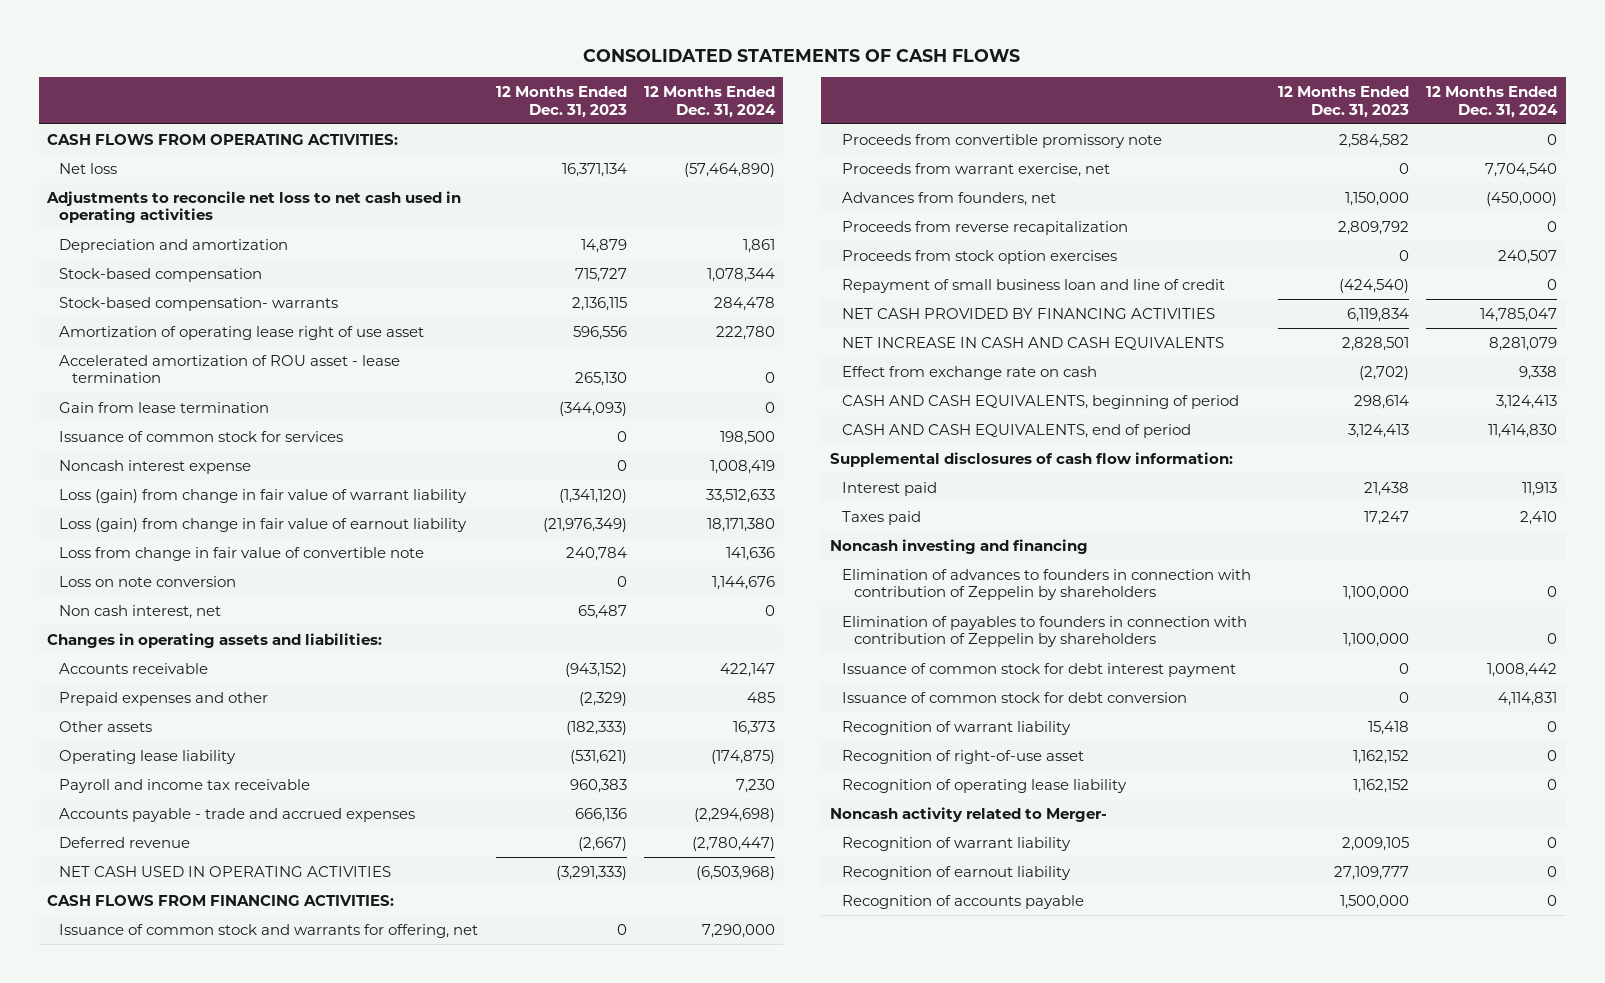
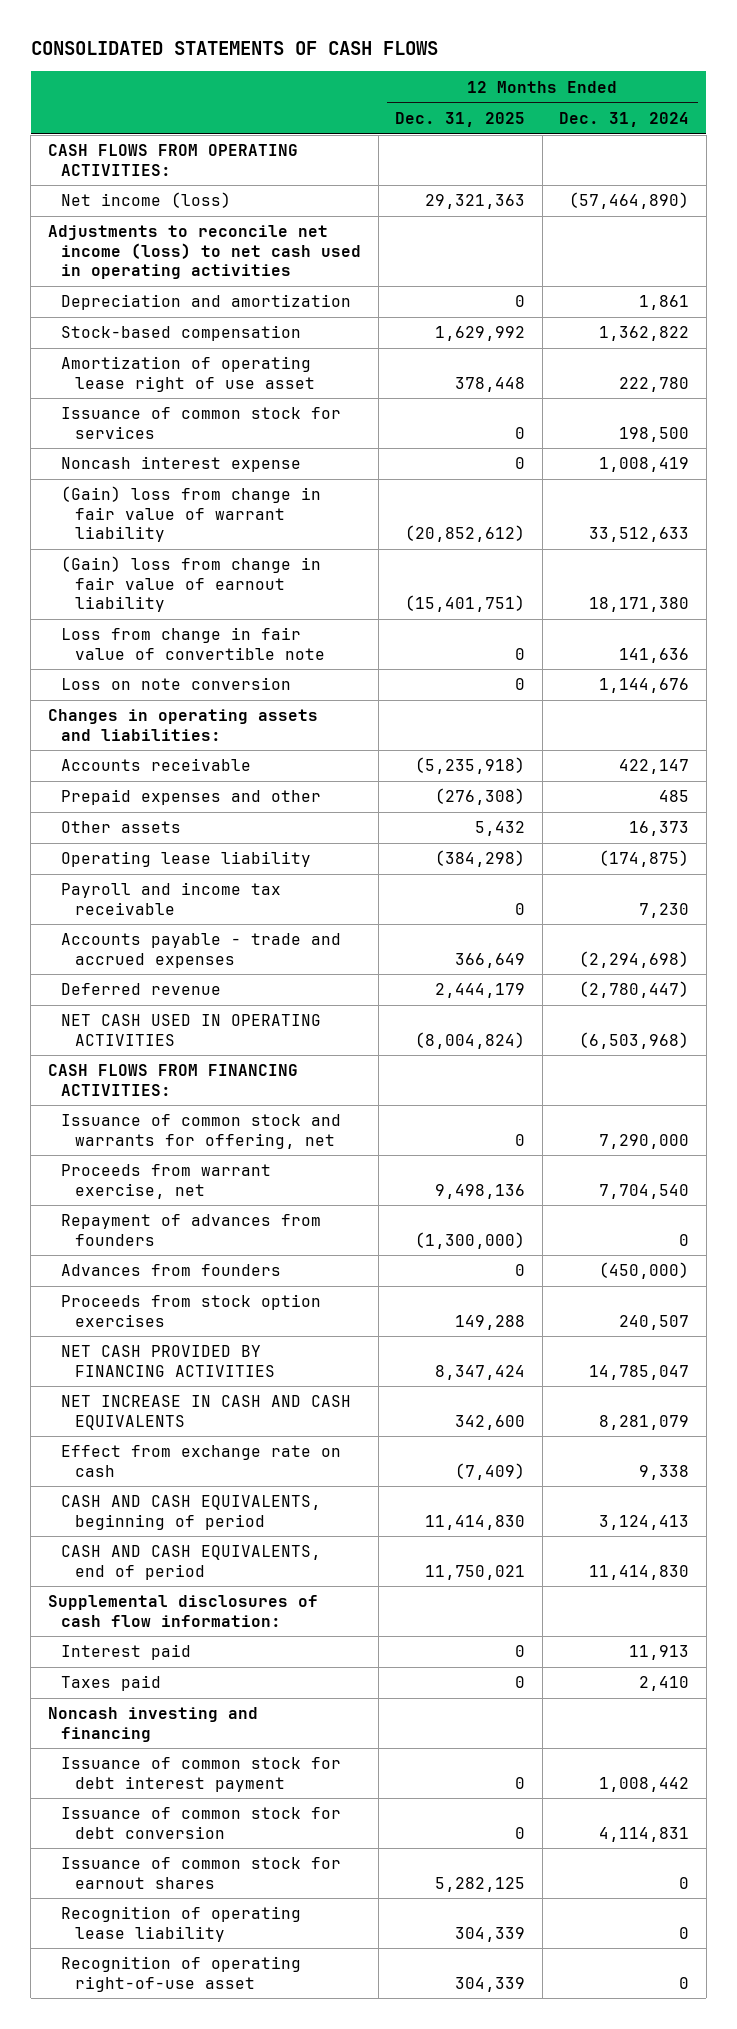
[495,86,627,118] 12 Months Ended Dec. 31, 2023 -> none
none -> [395,111,526,127] Dec. 31, 2025
[59,162,118,174] Net loss -> [61,192,232,209] Net income (loss)
[46,190,462,224] Adjustments to reconcile net loss to net cash used in operating activities -> [47,225,362,280] Adjustments to reconcile net income (loss) to net cash used in operating activities
[59,296,339,311] Stock-based compensation- warrants -> none
[706,267,775,282] 1,078,344 -> [599,326,690,342] 1,362,822
[59,354,401,384] Accelerated amortization of ROU asset - lease termination -> none
[59,401,270,413] Gain from lease termination -> none
[59,488,468,503] Loss (gain) from change in fair value of warrant liability -> [61,486,322,543] (Gain) loss from change in fair value of warrant liability
[59,517,468,532] Loss (gain) from change in fair value of earnout liability -> [61,556,322,613] (Gain) loss from change in fair value of earnout liability
[59,604,222,619] Non cash interest, net -> none
[841,133,1162,148] Proceeds from convertible promissory note -> none
[841,220,1128,235] Proceeds from reverse recapitalization -> none
none -> [61,1214,322,1246] Repayment of advances from founders
[841,191,1056,206] Advances from founders, net -> [61,1264,282,1277] Advances from founders
[841,278,1225,293] Repayment of small business loan and line of credit -> none
[841,568,1251,601] Elimination of advances to founders in connection with contribution of Zeppelin by shareholders -> none
[841,615,1247,648] Elimination of payables to founders in connection with contribution of Zeppelin by shareholders -> none
[841,720,1071,735] Recognition of warrant liability -> none
[841,749,1084,764] Recognition of right-of-use asset -> none
none -> [61,1857,342,1889] Issuance of common stock for earnout shares
[829,806,1107,822] Noncash activity related to Merger- -> none
[841,836,1071,851] Recognition of warrant liability -> none
[841,865,1071,880] Recognition of earnout liability -> none
[841,894,1084,909] Recognition of accounts payable -> none
none -> [61,1956,302,1992] Recognition of operating right-of-use asset

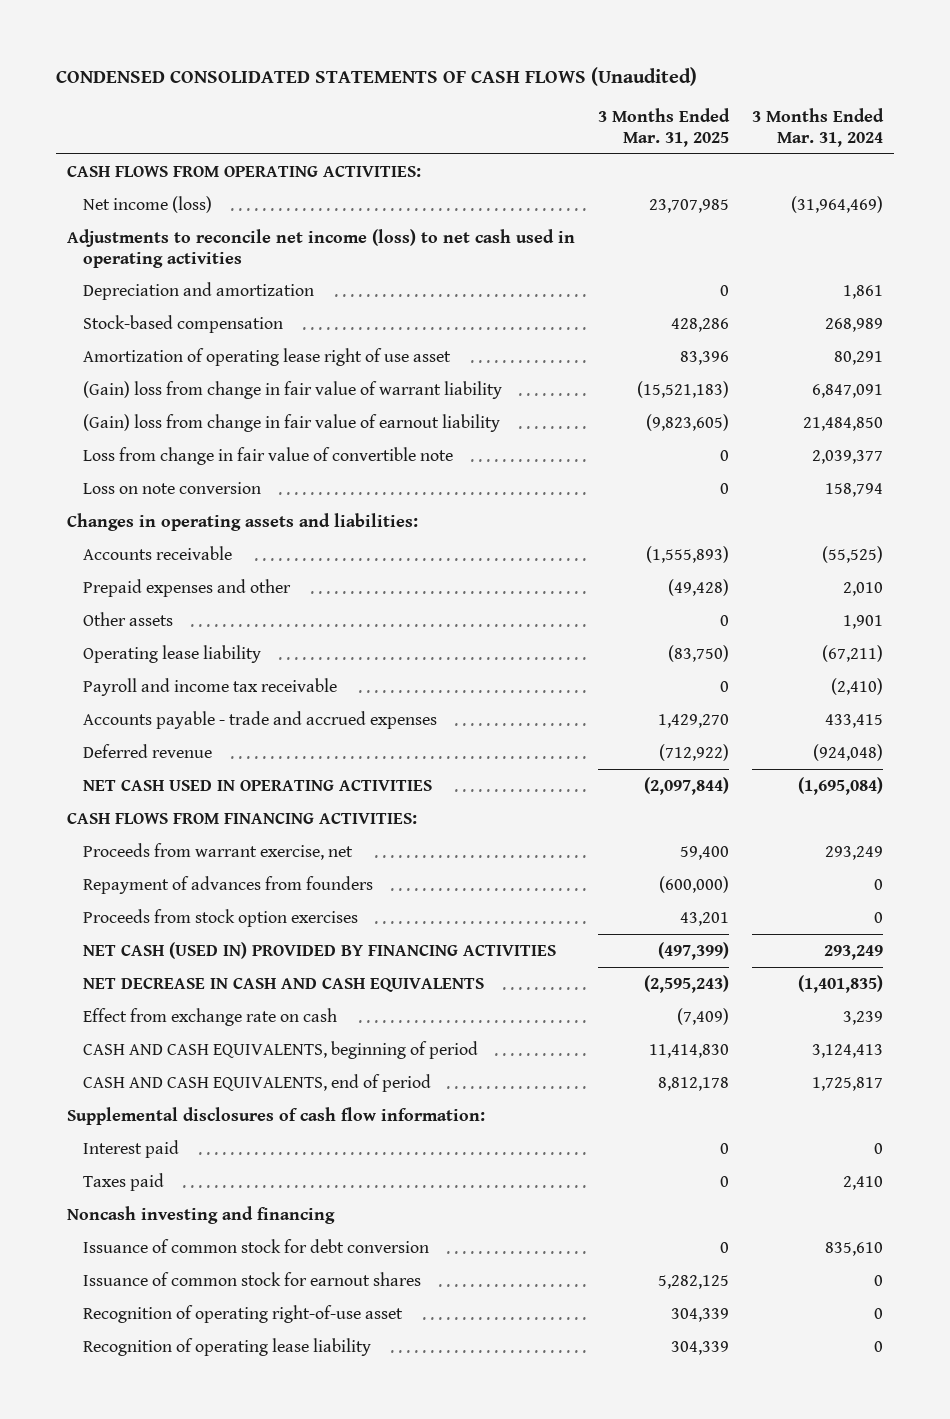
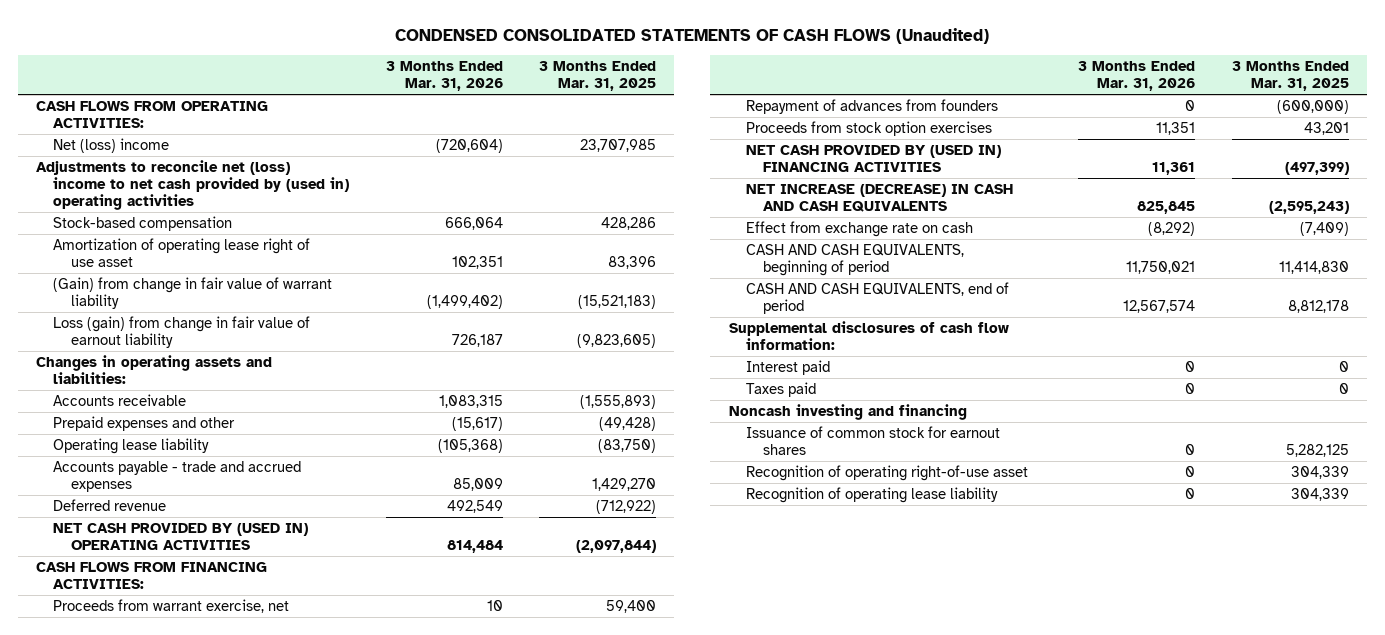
[751,107,884,147] 3 Months Ended Mar. 31, 2024 -> none
none -> [385,60,503,92] 3 Months Ended Mar. 31, 2026
[83,281,315,300] Depreciation and amortization -> none
[83,195,213,213] Net income (loss) -> [53,137,170,153] Net (loss) income
[67,228,576,268] Adjustments to reconcile net income (loss) to net cash used in operating activities -> [36,159,350,211] Adjustments to reconcile net (loss) income to net cash provided by (used in) operating activities
[83,446,454,465] Loss from change in fair value of convertible note -> none
[83,481,262,494] Loss on note conversion -> none
[83,380,503,399] (Gain) loss from change in fair value of warrant liability -> [53,276,333,310] (Gain) from change in fair value of warrant liability
[83,413,501,432] (Gain) loss from change in fair value of earnout liability -> [53,315,311,349] Loss (gain) from change in fair value of earnout liability
[83,611,174,626] Other assets -> none
[83,677,338,696] Payroll and income tax receivable -> none
[83,779,433,791] NET CASH USED IN OPERATING ACTIVITIES -> [53,522,309,551] NET CASH PROVIDED BY (USED IN) OPERATING ACTIVITIES
[83,941,557,959] NET CASH (USED IN) PROVIDED BY FINANCING ACTIVITIES -> [745,144,1001,173] NET CASH PROVIDED BY (USED IN) FINANCING ACTIVITIES
[83,977,485,992] NET DECREASE IN CASH AND CASH EQUIVALENTS -> [745,183,1013,213] NET INCREASE (DECREASE) IN CASH AND CASH EQUIVALENTS
[83,1238,430,1253] Issuance of common stock for debt conversion -> none

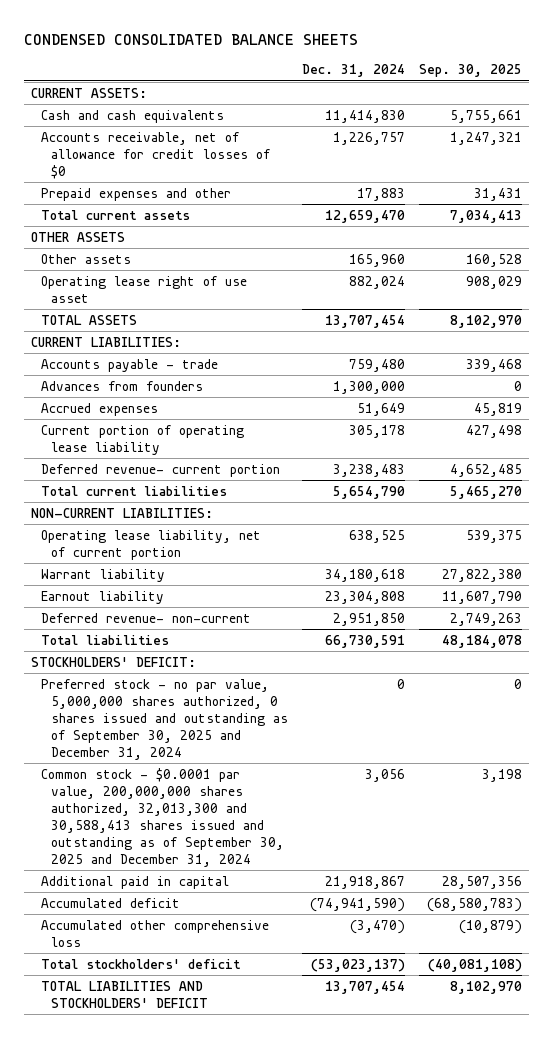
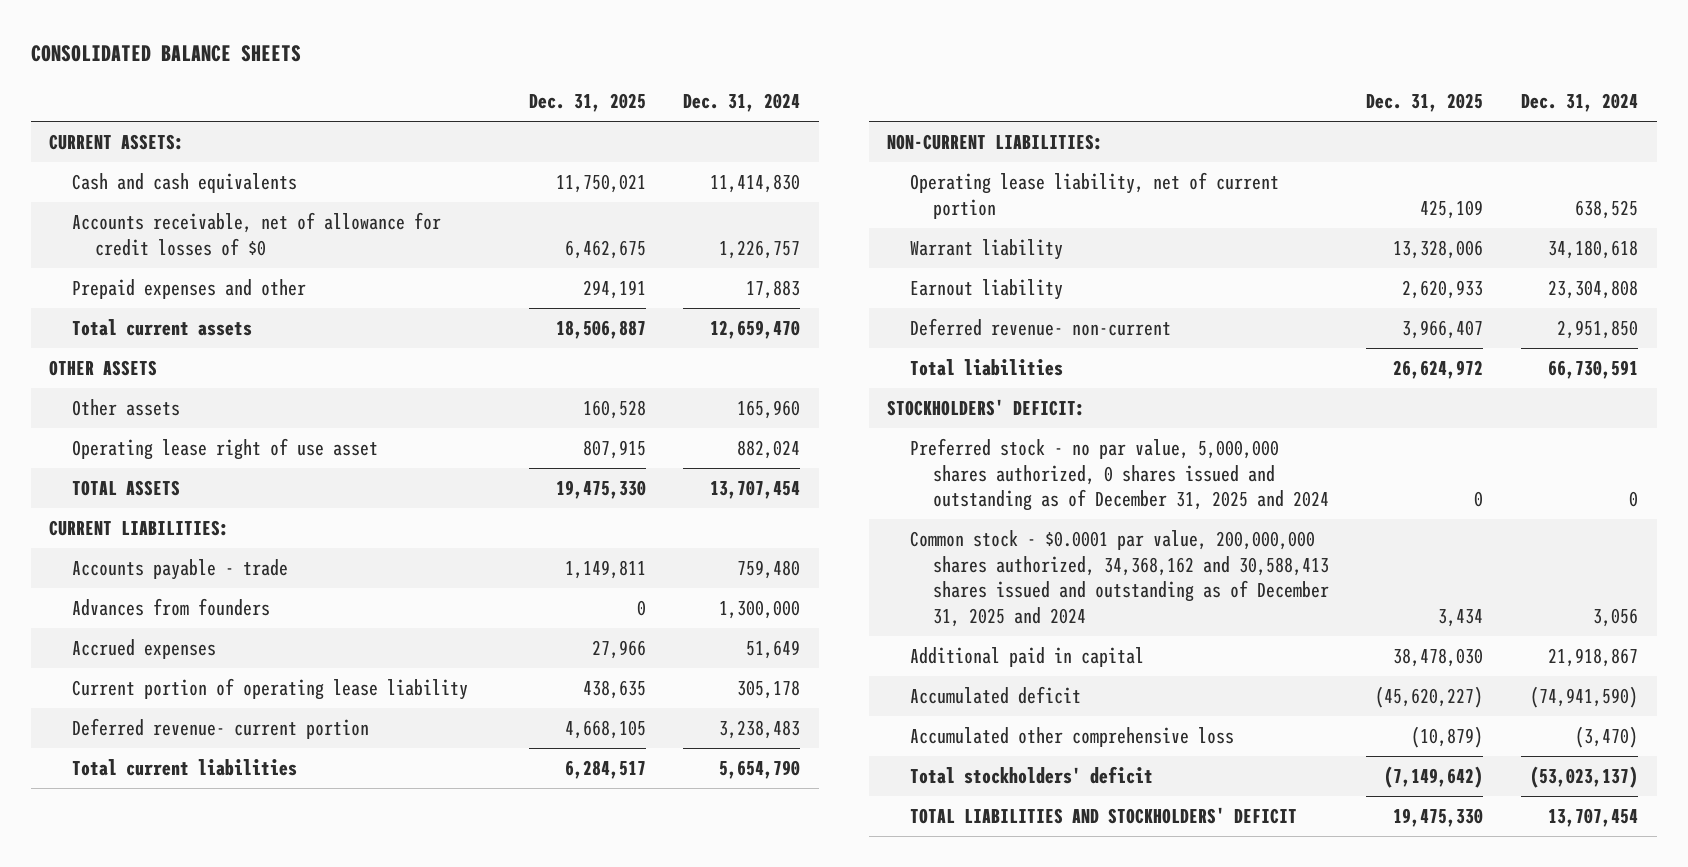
[24,33,359,45] CONDENSED CONSOLIDATED BALANCE SHEETS -> [30,45,301,63] CONSOLIDATED BALANCE SHEETS
[418,64,522,78] Sep. 30, 2025 -> none
none -> [528,93,646,113] Dec. 31, 2025
[41,678,289,760] Preferred stock - no par value, 5,000,000 shares authorized, 0 shares issued and outstanding as of September 30, 2025 and December 31, 2024 -> [910,437,1329,512] Preferred stock - no par value, 5,000,000 shares authorized, 0 shares issued and outstanding as of December 31, 2025 and 2024
[41,767,285,867] Common stock - $0.0001 par value, 200,000,000 shares authorized, 32,013,300 and 30,588,413 shares issued and outstanding as of September 30, 2025 and December 31, 2024 -> [910,529,1329,627] Common stock - $0.0001 par value, 200,000,000 shares authorized, 34,368,162 and 30,588,413 shares issued and outstanding as of December 31, 2025 and 2024

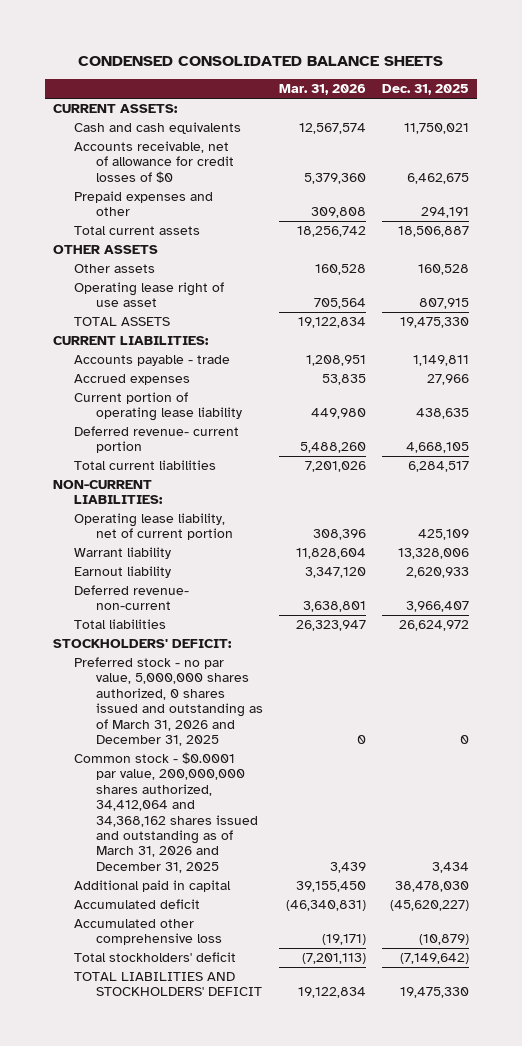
[30,45,301,63] CONSOLIDATED BALANCE SHEETS -> [78,55,444,66] CONDENSED CONSOLIDATED BALANCE SHEETS
[683,93,801,113] Dec. 31, 2024 -> none
none -> [278,84,366,96] Mar. 31, 2026
[72,597,271,616] Advances from founders -> none
[910,437,1329,512] Preferred stock - no par value, 5,000,000 shares authorized, 0 shares issued and outstanding as of December 31, 2025 and 2024 -> [74,657,263,746] Preferred stock - no par value, 5,000,000 shares authorized, 0 shares issued and outstanding as of March 31, 2026 and December 31, 2025
[910,529,1329,627] Common stock - $0.0001 par value, 200,000,000 shares authorized, 34,368,162 and 30,588,413 shares issued and outstanding as of December 31, 2025 and 2024 -> [74,752,258,873] Common stock - $0.0001 par value, 200,000,000 shares authorized, 34,412,064 and 34,368,162 shares issued and outstanding as of March 31, 2026 and December 31, 2025

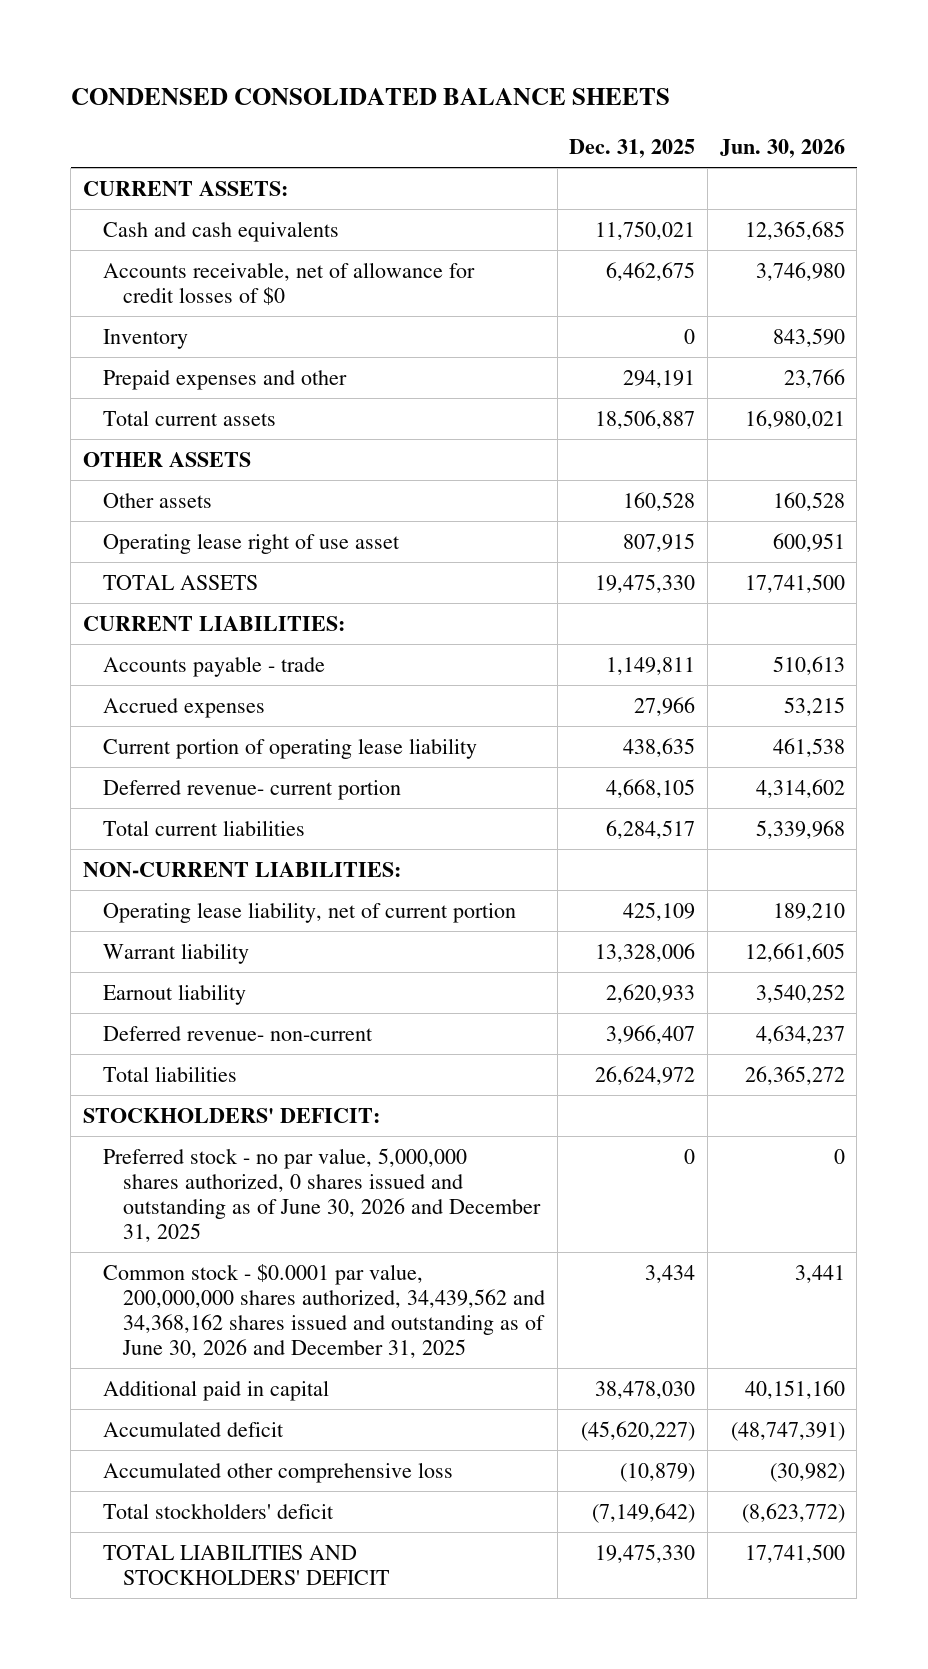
[278,84,366,96] Mar. 31, 2026 -> none
none -> [719,139,845,159] Jun. 30, 2026
none -> [102,328,188,349] Inventory
[74,657,263,746] Preferred stock - no par value, 5,000,000 shares authorized, 0 shares issued and outstanding as of March 31, 2026 and December 31, 2025 -> [102,1147,542,1243] Preferred stock - no par value, 5,000,000 shares authorized, 0 shares issued and outstanding as of June 30, 2026 and December 31, 2025
[74,752,258,873] Common stock - $0.0001 par value, 200,000,000 shares authorized, 34,412,064 and 34,368,162 shares issued and outstanding as of March 31, 2026 and December 31, 2025 -> [102,1263,546,1359] Common stock - $0.0001 par value, 200,000,000 shares authorized, 34,439,562 and 34,368,162 shares issued and outstanding as of June 30, 2026 and December 31, 2025

